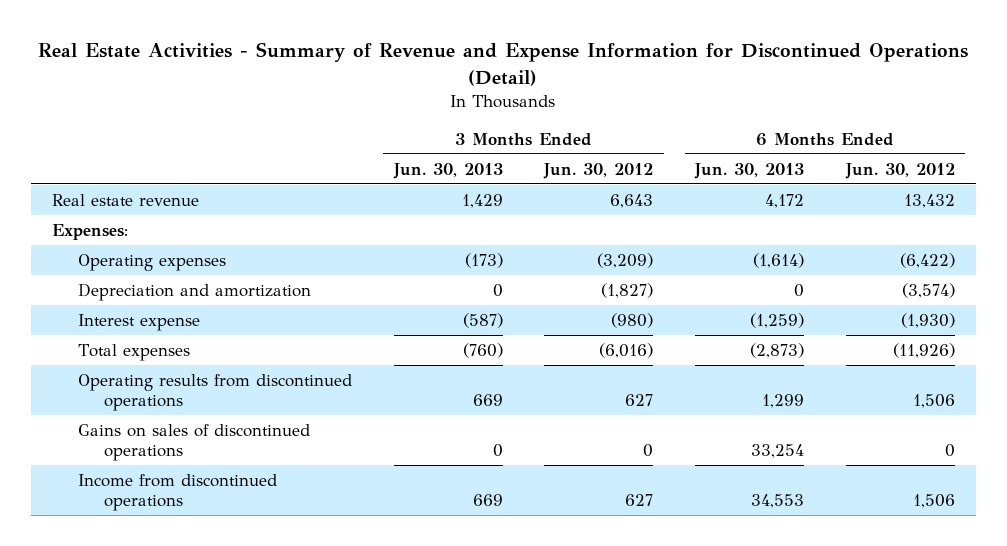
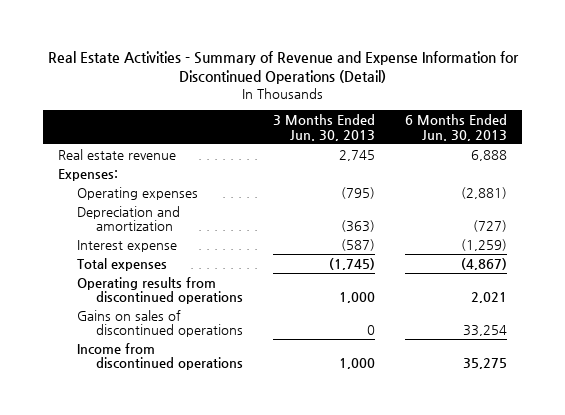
[543,162,654,179] Jun. 30, 2012 -> none
[844,162,955,179] Jun. 30, 2012 -> none
[461,193,503,208] 1,429 -> [339,149,376,161] 2,745
[765,193,805,208] 4,172 -> [471,149,508,161] 6,888
[464,252,503,268] (173) -> [341,186,376,199] (795)
[753,252,805,268] (1,614) -> [461,186,508,199] (2,881)
[492,283,503,297] 0 -> [341,220,376,233] (363)
[794,283,805,297] 0 -> [473,220,508,233] (727)
[462,342,503,358] (760) -> [329,257,376,270] (1,745)
[750,342,805,358] (2,873) -> [461,257,508,270] (4,867)
[472,393,503,406] 669 -> [339,292,376,304] 1,000
[762,393,805,408] 1,299 -> [471,292,508,304] 2,021
[472,493,503,506] 669 -> [339,358,376,370] 1,000
[751,493,805,508] 34,553 -> [463,358,508,370] 35,275

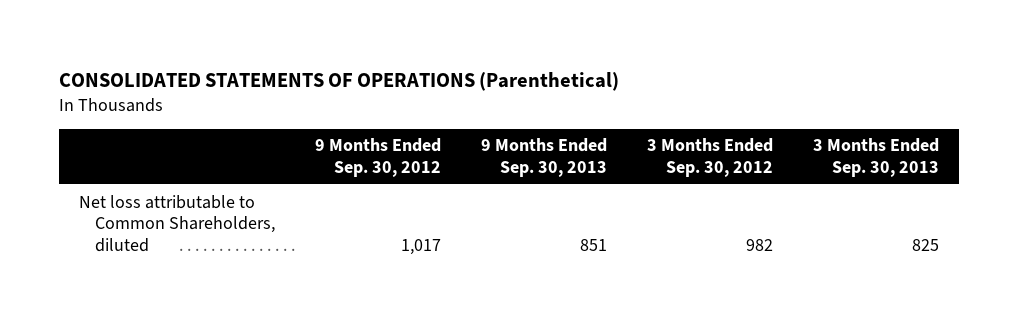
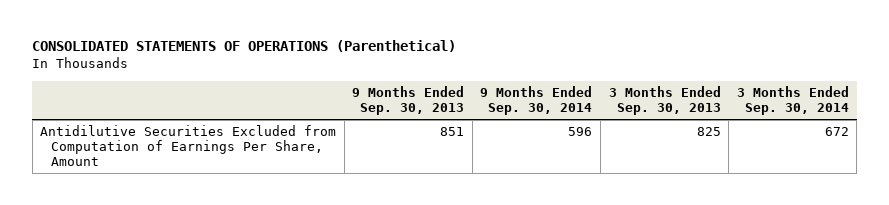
[315,138,442,177] 9 Months Ended Sep. 30, 2012 -> none
[647,138,774,177] 3 Months Ended Sep. 30, 2012 -> none
none -> [480,86,593,115] 9 Months Ended Sep. 30, 2014
none -> [736,86,849,115] 3 Months Ended Sep. 30, 2014
[79,194,276,252] Net loss attributable to Common Shareholders, diluted -> [40,125,337,166] Antidilutive Securities Excluded from Computation of Earnings Per Share, Amount

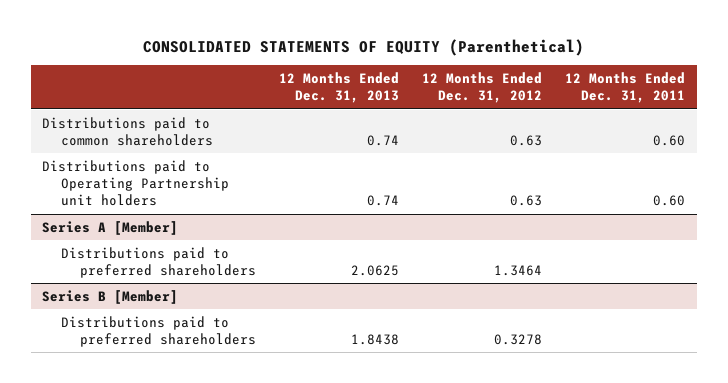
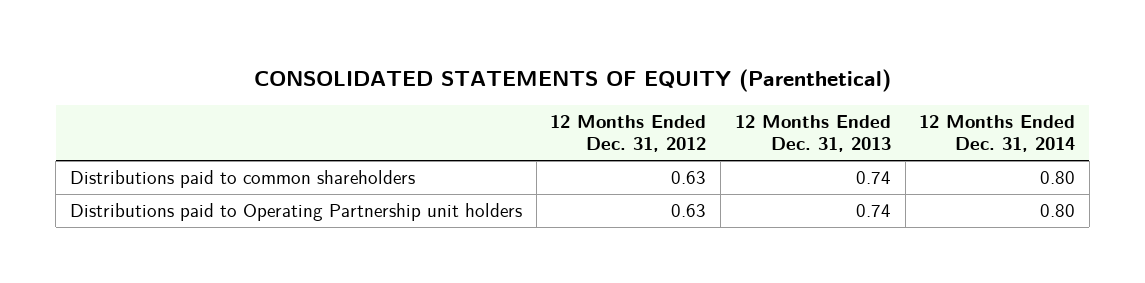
[565,72,686,104] 12 Months Ended Dec. 31, 2011 -> none
none -> [919,115,1076,153] 12 Months Ended Dec. 31, 2014
[42,220,179,235] Series A [Member] -> none
[61,246,256,279] Distributions paid to preferred shareholders -> none
[42,289,179,304] Series B [Member] -> none
[61,315,256,348] Distributions paid to preferred shareholders -> none

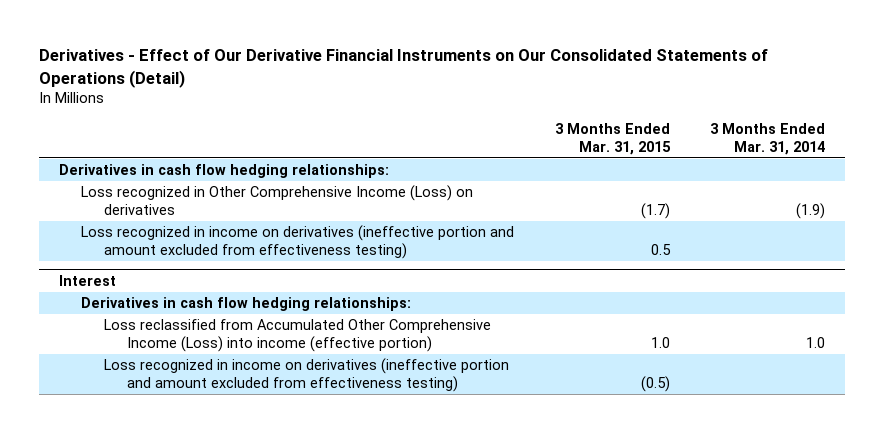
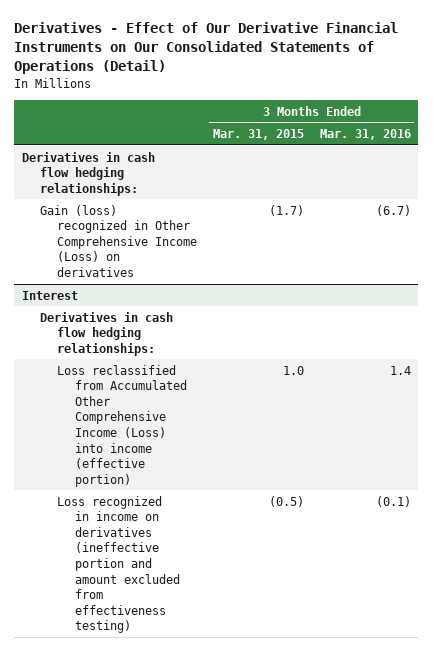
[710,123,826,155] 3 Months Ended Mar. 31, 2014 -> none
none -> [319,128,411,140] Mar. 31, 2016
[81,225,515,259] Loss recognized in income on derivatives (ineffective portion and amount excluded from effectiveness testing) -> none
[81,185,474,215] Loss recognized in Other Comprehensive Income (Loss) on derivatives -> [39,204,198,277] Gain (loss) recognized in Other Comprehensive Income (Loss) on derivatives

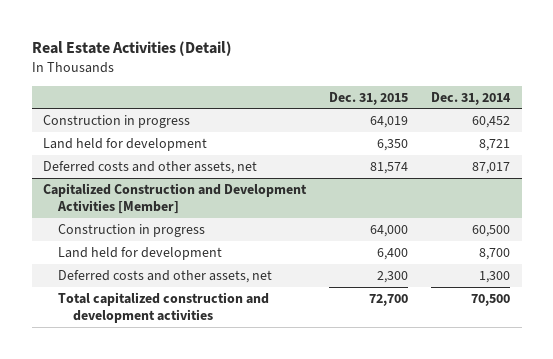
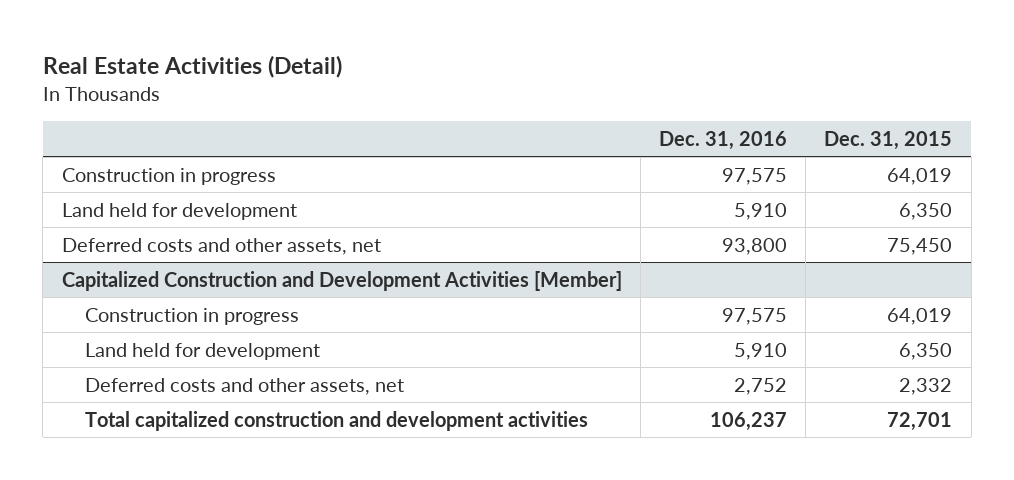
[431,91,512,105] Dec. 31, 2014 -> none
none -> [659,130,788,150] Dec. 31, 2016
[370,161,409,174] 81,574 -> [887,237,953,255] 75,450
[370,224,409,237] 64,000 -> [887,307,953,325] 64,019
[377,247,409,260] 6,400 -> [899,342,953,360] 6,350
[377,270,409,283] 2,300 -> [899,377,953,395] 2,332
[369,293,409,306] 72,700 -> [887,411,953,431] 72,701

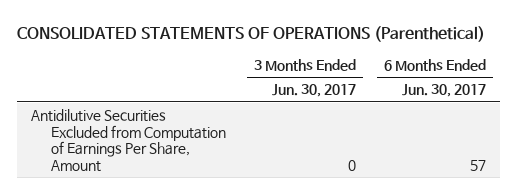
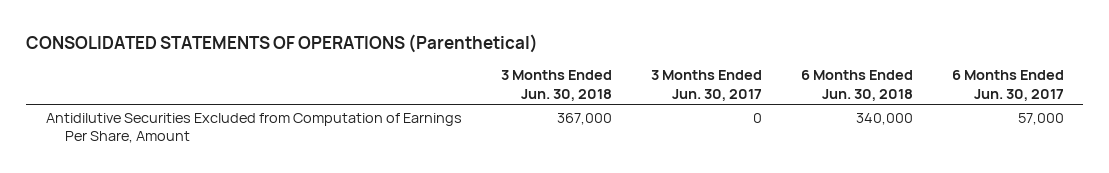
none -> [500,70,612,101] 3 Months Ended Jun. 30, 2018
none -> [800,70,913,101] 6 Months Ended Jun. 30, 2018
[469,159,486,171] 57 -> [1017,112,1064,125] 57,000

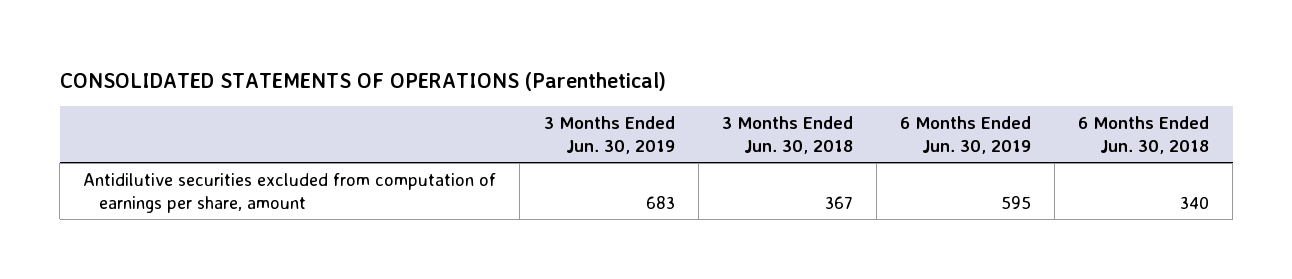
[650,70,762,101] 3 Months Ended Jun. 30, 2017 -> none
[951,70,1064,101] 6 Months Ended Jun. 30, 2017 -> none
none -> [543,115,675,154] 3 Months Ended Jun. 30, 2019
none -> [899,115,1031,154] 6 Months Ended Jun. 30, 2019
[45,112,462,144] Antidilutive Securities Excluded from Computation of Earnings Per Share, Amount -> [83,172,497,213] Antidilutive securities excluded from computation of earnings per share, amount
[556,112,612,125] 367,000 -> [824,195,853,209] 367
[855,112,913,125] 340,000 -> [1179,195,1209,209] 340

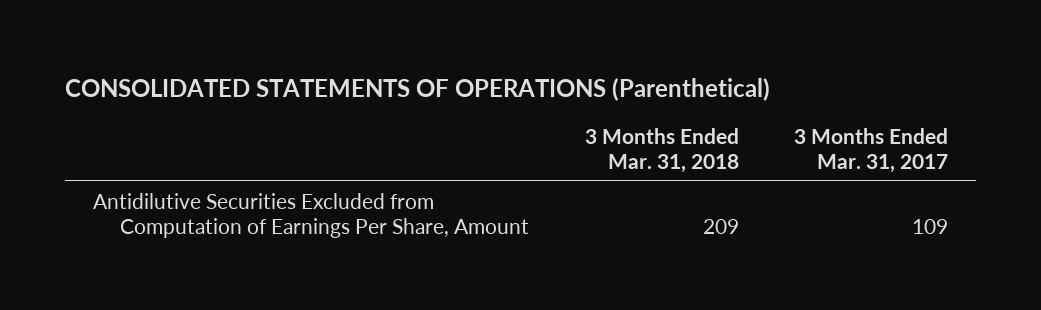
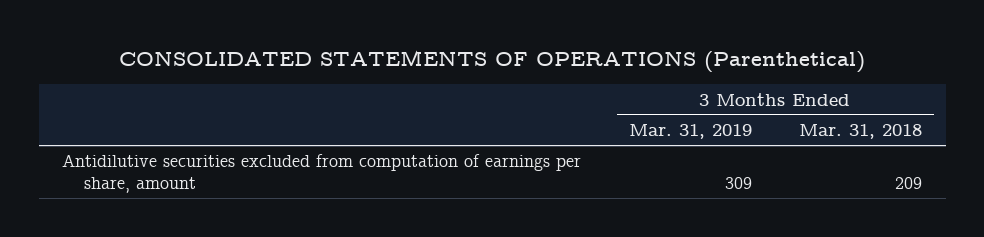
[794,128,949,174] 3 Months Ended Mar. 31, 2017 -> none
none -> [628,124,752,140] Mar. 31, 2019
[92,192,530,238] Antidilutive Securities Excluded from Computation of Earnings Per Share, Amount -> [62,154,582,193] Antidilutive securities excluded from computation of earnings per share, amount

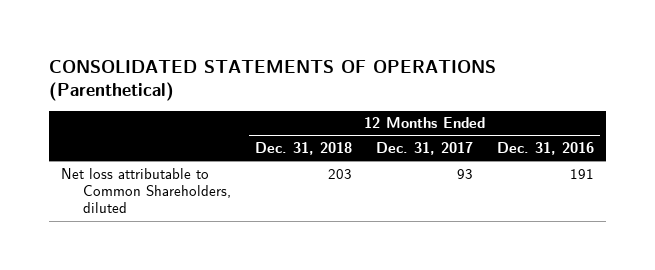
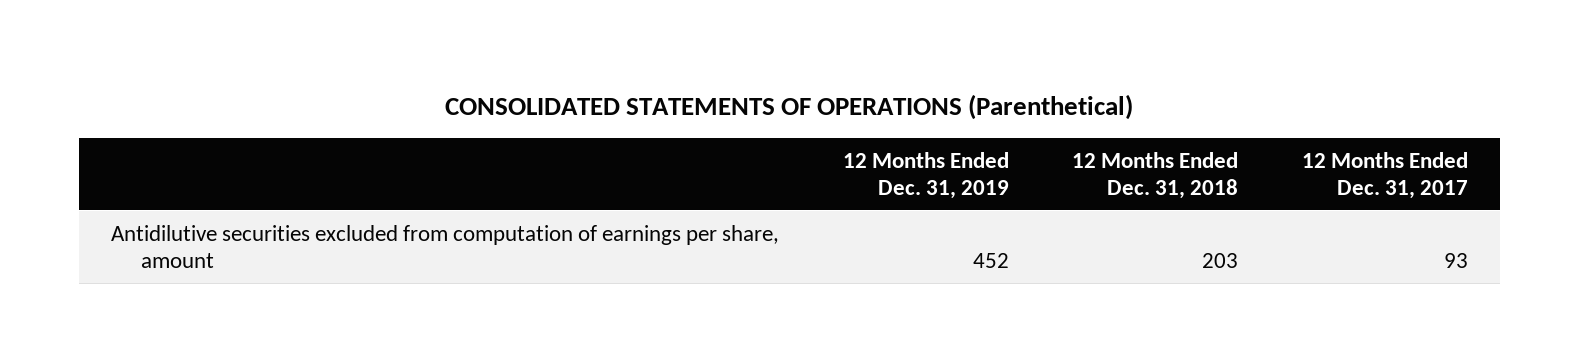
[497,142,595,156] Dec. 31, 2016 -> none
none -> [842,151,1009,199] 12 Months Ended Dec. 31, 2019
[61,167,232,214] Net loss attributable to Common Shareholders, diluted -> [110,224,779,269] Antidilutive securities excluded from computation of earnings per share, amount

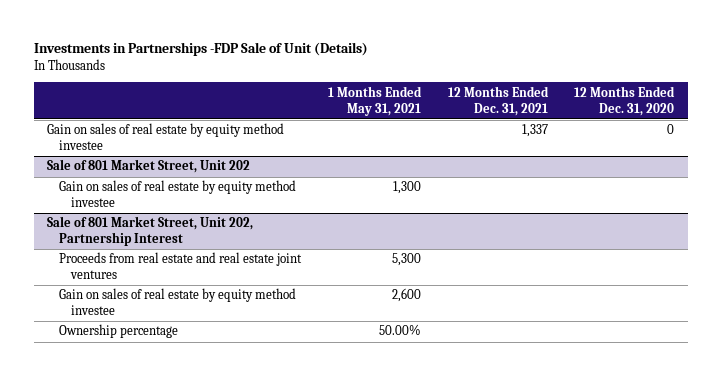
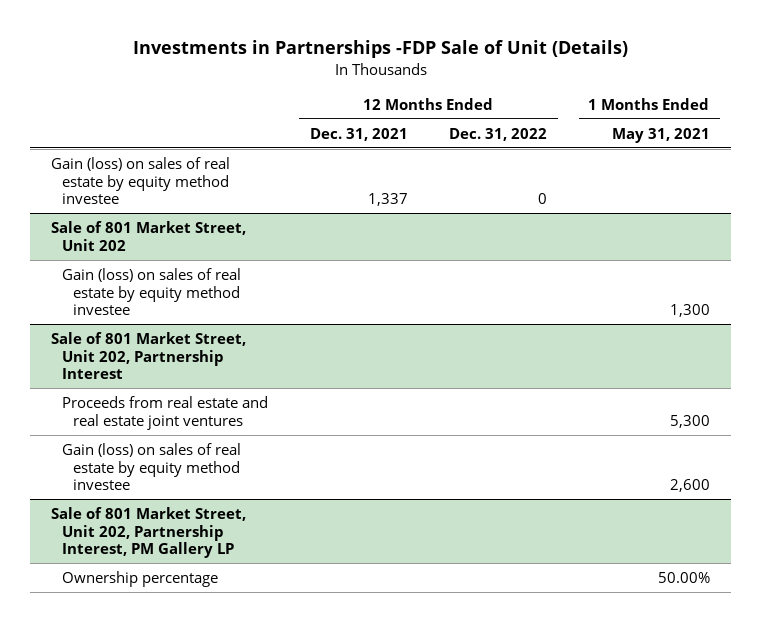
[574,85,676,116] 12 Months Ended Dec. 31, 2020 -> none
none -> [449,127,548,141] Dec. 31, 2022
[47,123,285,151] Gain on sales of real estate by equity method investee -> [51,156,231,205] Gain (loss) on sales of real estate by equity method investee
[59,180,297,208] Gain on sales of real estate by equity method investee -> [61,267,241,316] Gain (loss) on sales of real estate by equity method investee
[59,288,297,316] Gain on sales of real estate by equity method investee -> [61,442,241,491] Gain (loss) on sales of real estate by equity method investee
none -> [51,506,247,559] Sale of 801 Market Street, Unit 202, Partnership Interest, PM Gallery LP

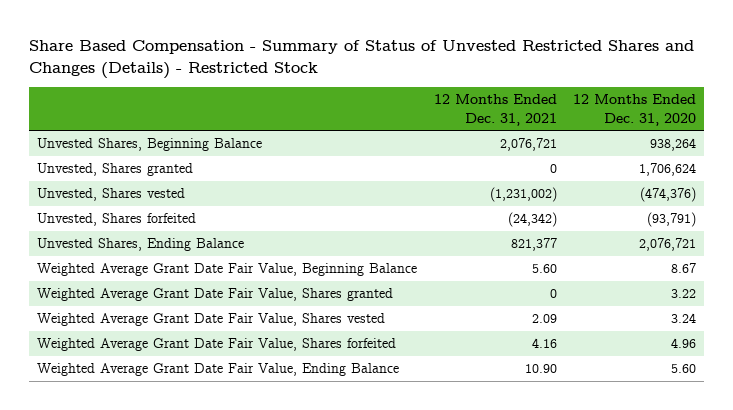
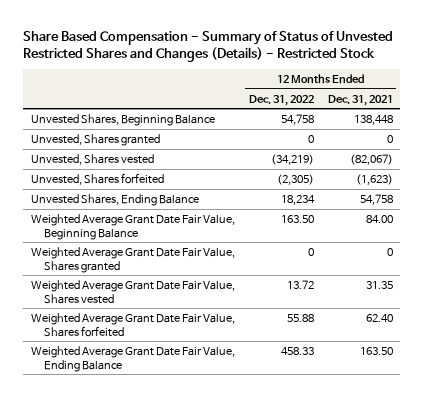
[573,94,697,126] 12 Months Ended Dec. 31, 2020 -> none
none -> [248,94,314,106] Dec. 31, 2022
[499,138,557,152] 2,076,721 -> [353,114,393,125] 138,448
[489,187,557,203] (1,231,002) -> [349,153,393,165] (82,067)
[507,212,557,228] (24,342) -> [355,173,393,185] (1,623)
[510,238,557,252] 821,377 -> [359,193,393,205] 54,758
[531,264,557,274] 5.60 -> [365,214,393,223] 84.00
[531,314,557,324] 2.09 -> [365,280,393,289] 31.35
[531,338,557,349] 4.16 -> [365,313,393,322] 62.40
[524,364,557,374] 10.90 -> [359,346,393,355] 163.50

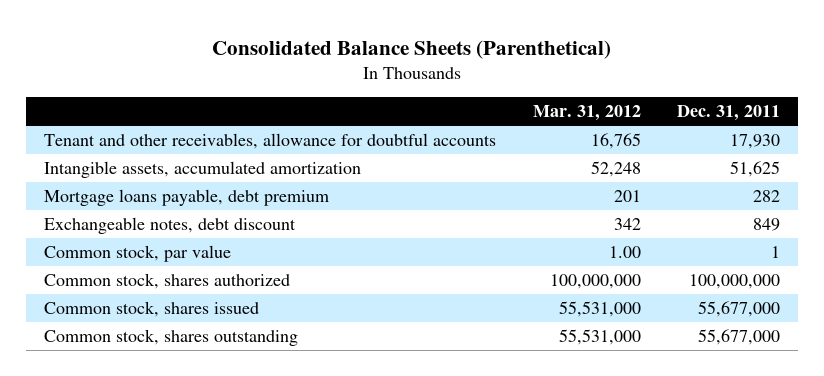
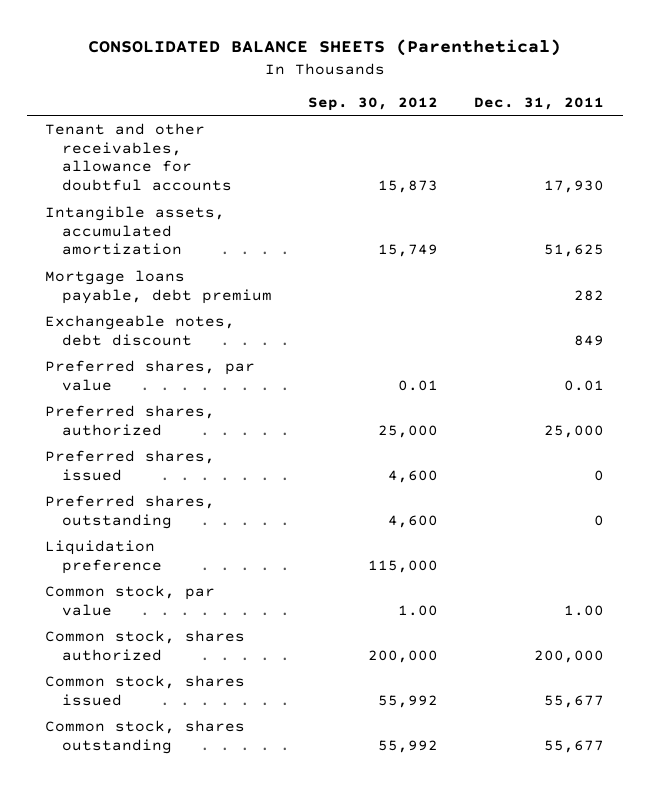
[212,39,612,59] Consolidated Balance Sheets (Parenthetical) -> [87,39,561,57] CONSOLIDATED BALANCE SHEETS (Parenthetical)
[532,105,641,122] Mar. 31, 2012 -> none
none -> [308,97,439,112] Sep. 30, 2012
none -> [45,359,256,391] Preferred shares, par value
none -> [45,404,216,436] Preferred shares, authorized
none -> [45,449,216,481] Preferred shares, issued
none -> [45,494,216,529] Preferred shares, outstanding
none -> [45,539,162,574] Liquidation preference
[770,245,780,258] 1 -> [564,604,605,616] 1.00
[688,273,780,289] 100,000,000 -> [534,649,605,663] 200,000
[697,300,780,317] 55,677,000 -> [544,694,605,708] 55,677
[697,328,780,345] 55,677,000 -> [544,739,605,753] 55,677

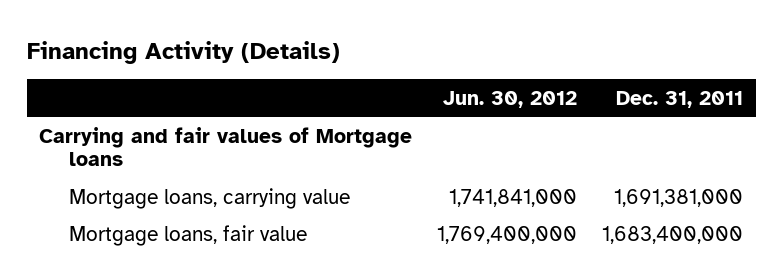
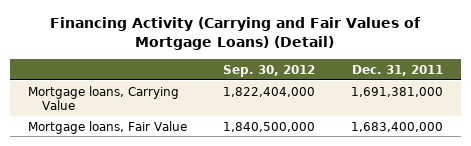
[26,40,340,64] Financing Activity (Details) -> [50,17,422,51] Financing Activity (Carrying and Fair Values of Mortgage Loans) (Detail)
[443,90,578,108] Jun. 30, 2012 -> none
none -> [222,64,315,77] Sep. 30, 2012
[39,126,413,167] Carrying and fair values of Mortgage loans -> none
[69,187,351,209] Mortgage loans, carrying value -> [27,85,179,111] Mortgage loans, Carrying Value
[69,224,308,246] Mortgage loans, fair value -> [27,120,187,134] Mortgage loans, Fair Value

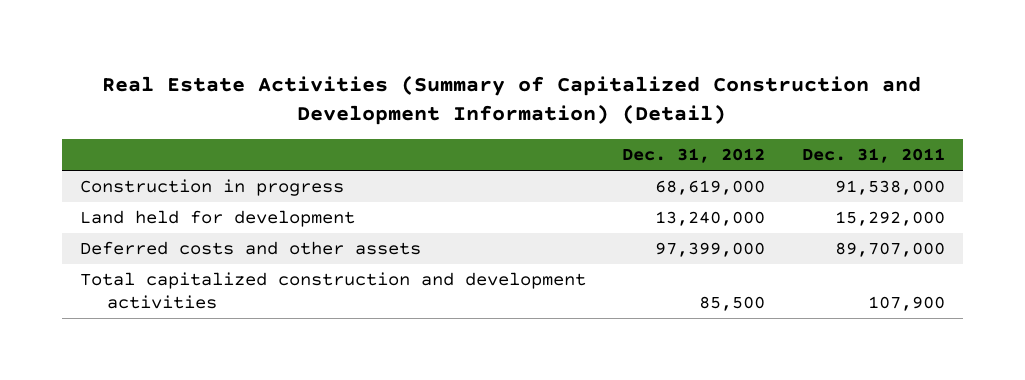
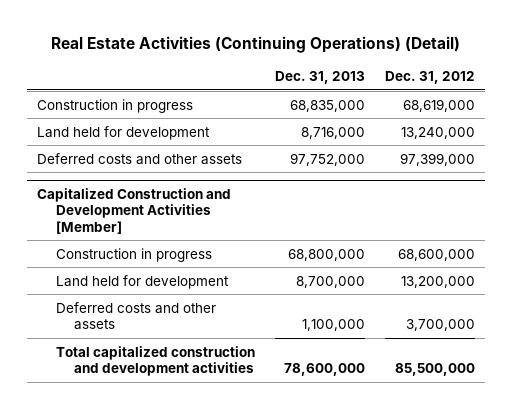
[102,74,922,126] Real Estate Activities (Summary of Capitalized Construction and Development Information) (Detail) -> [51,35,461,53] Real Estate Activities (Continuing Operations) (Detail)
[801,148,945,164] Dec. 31, 2011 -> none
none -> [274,70,365,84] Dec. 31, 2013
none -> [37,187,232,234] Capitalized Construction and Development Activities [Member]
none -> [55,247,212,262] Construction in progress
none -> [55,274,229,289] Land held for development
none -> [55,301,216,331] Deferred costs and other assets
[699,295,766,311] 85,500 -> [394,363,475,377] 85,500,000

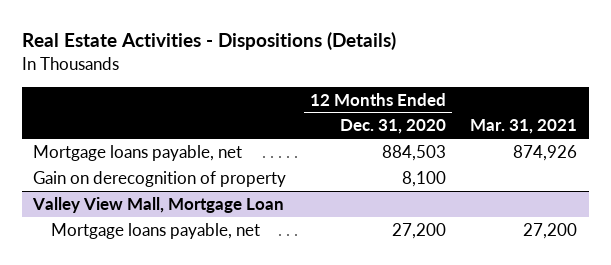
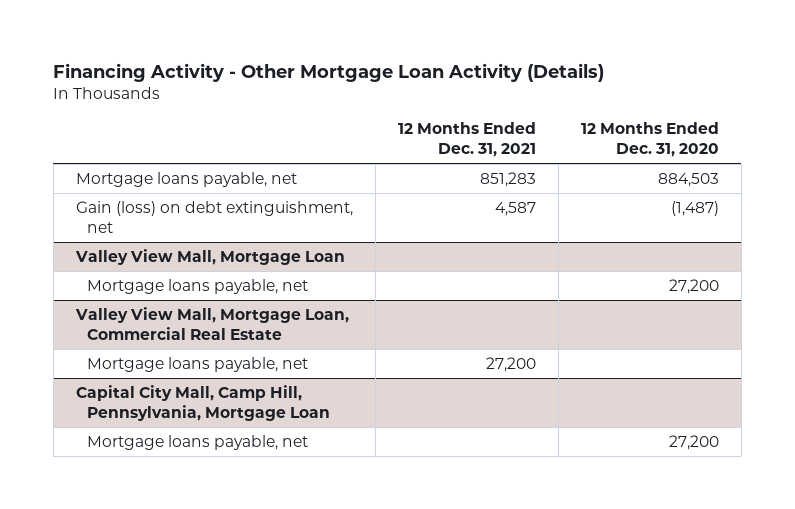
[21,32,396,51] Real Estate Activities - Dispositions (Details) -> [53,62,605,82] Financing Activity - Other Mortgage Loan Activity (Details)
[470,119,578,135] Mar. 31, 2021 -> none
none -> [397,122,536,158] 12 Months Ended Dec. 31, 2021
[33,170,287,187] Gain on derecognition of property -> none
none -> [75,200,353,233] Gain (loss) on debt extinguishment, net
none -> [74,306,349,340] Valley View Mall, Mortgage Loan, Commercial Real Estate
none -> [87,356,309,372] Mortgage loans payable, net
none -> [75,384,331,421] Capital City Mall, Camp Hill, Pennsylvania, Mortgage Loan
none -> [87,434,309,450] Mortgage loans payable, net

